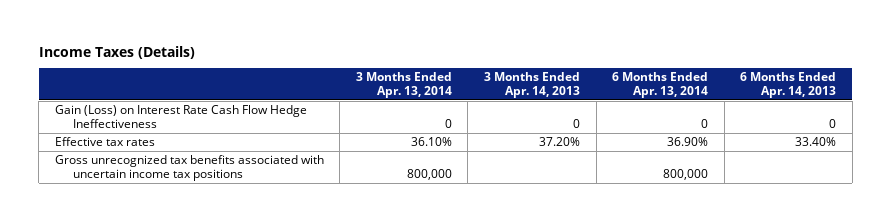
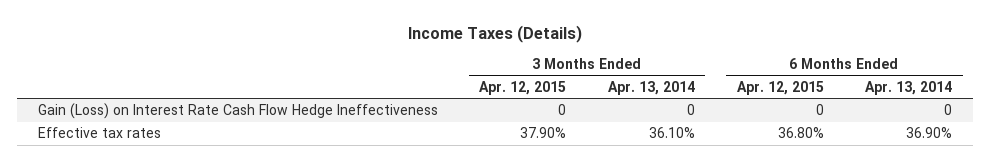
[483,72,580,98] 3 Months Ended Apr. 14, 2013 -> none
[740,72,837,98] 6 Months Ended Apr. 14, 2013 -> none
none -> [479,80,567,95] Apr. 12, 2015
none -> [736,80,824,95] Apr. 12, 2015
[54,155,324,181] Gross unrecognized tax benefits associated with uncertain income tax positions -> none

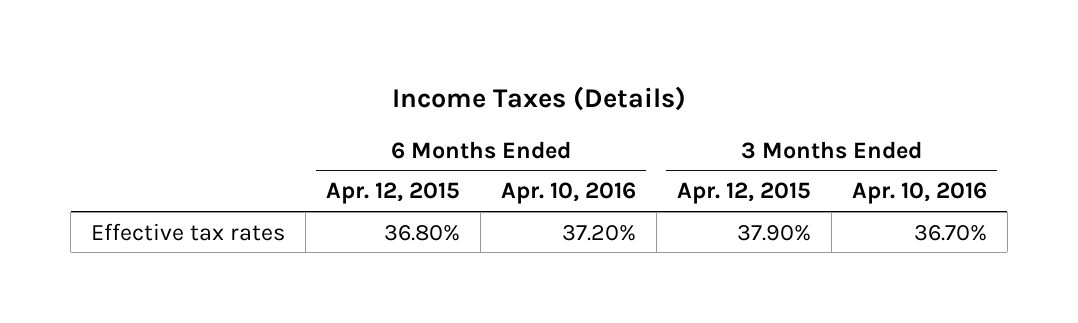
[607,80,695,95] Apr. 13, 2014 -> none
[865,80,953,95] Apr. 13, 2014 -> none
none -> [500,182,636,205] Apr. 10, 2016
none -> [851,182,987,205] Apr. 10, 2016
[37,103,438,120] Gain (Loss) on Interest Rate Cash Flow Hedge Ineffectiveness -> none

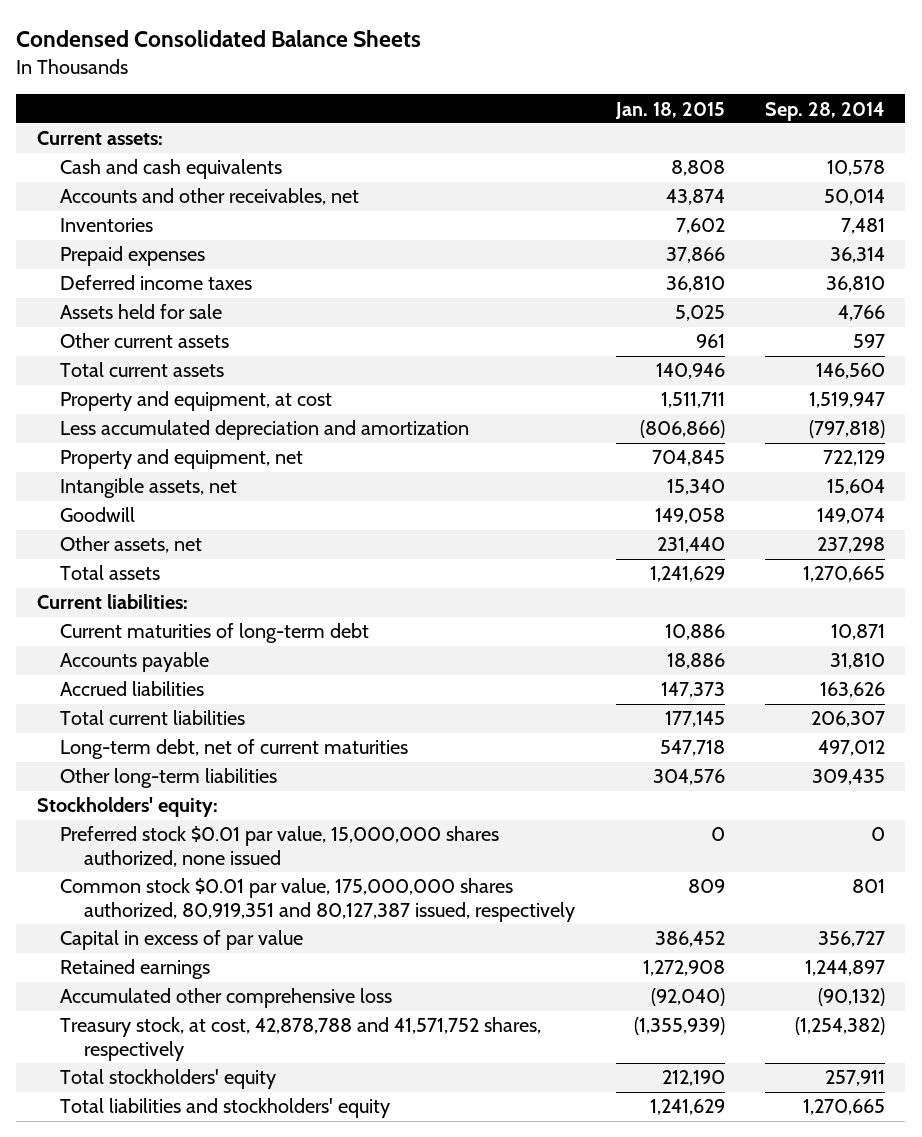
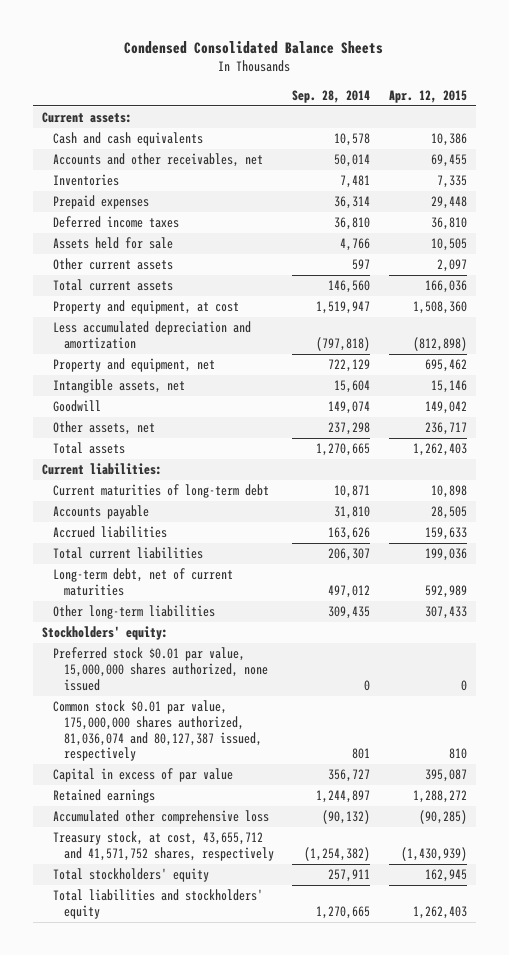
[614,101,725,119] Jan. 18, 2015 -> none
none -> [388,89,467,103] Apr. 12, 2015
[60,878,576,922] Common stock $0.01 par value, 175,000,000 shares authorized, 80,919,351 and 80,127,387 issued, respectively -> [52,700,262,762] Common stock $0.01 par value, 175,000,000 shares authorized, 81,036,074 and 80,127,387 issued, respectively
[60,1017,542,1061] Treasury stock, at cost, 42,878,788 and 41,571,752 shares, respectively -> [52,831,274,861] Treasury stock, at cost, 43,655,712 and 41,571,752 shares, respectively

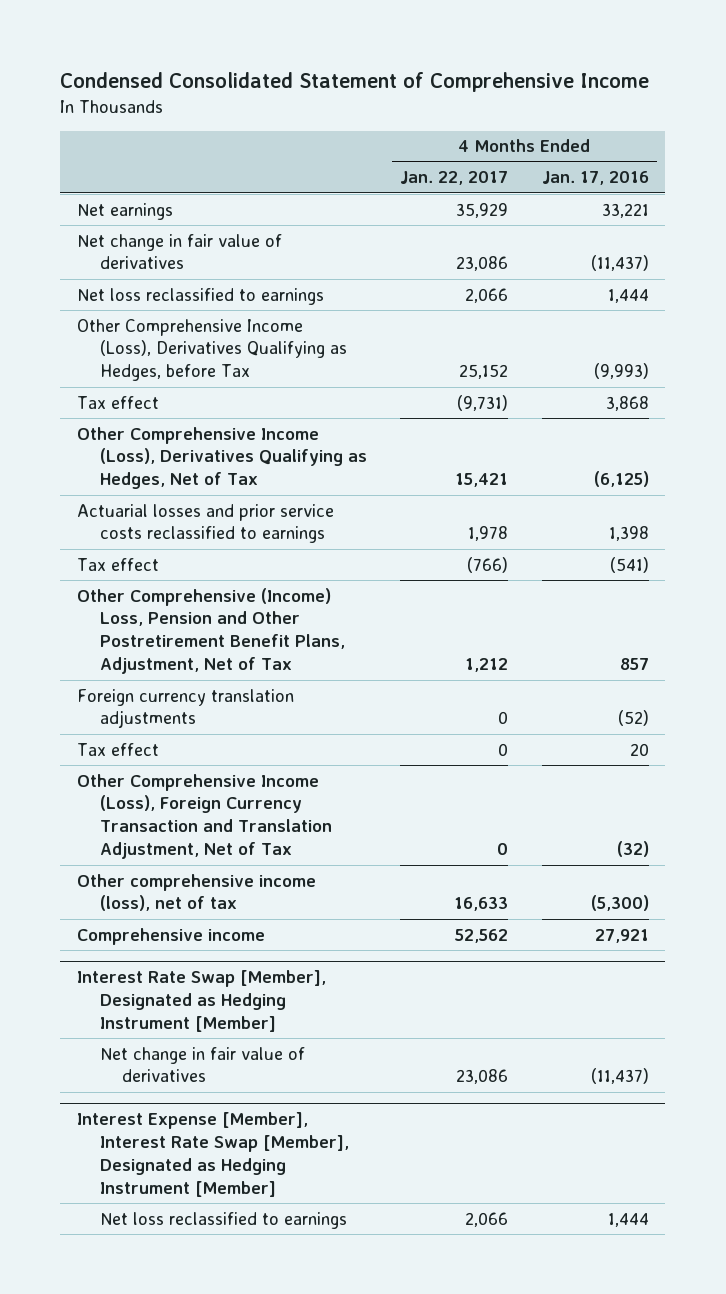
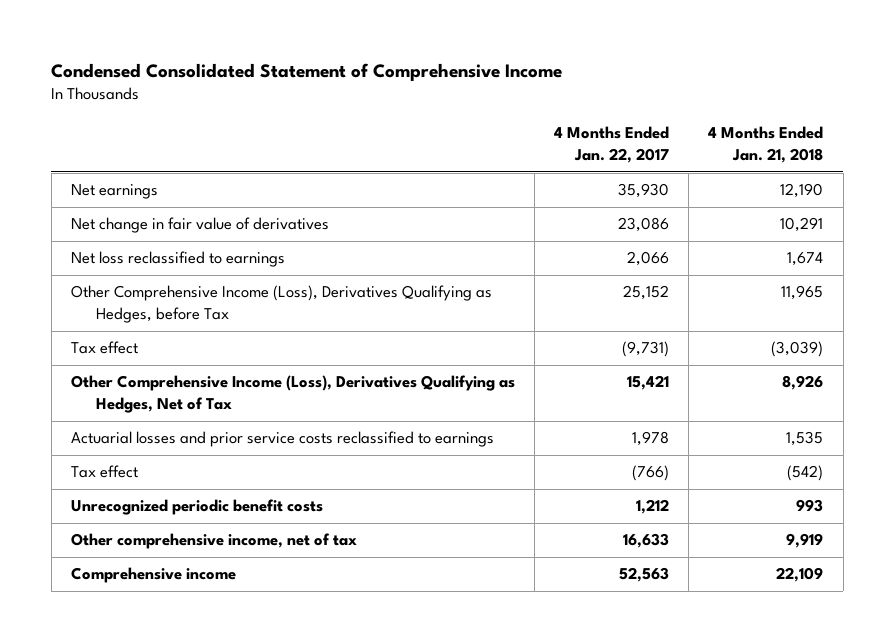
[541,171,649,186] Jan. 17, 2016 -> none
none -> [708,126,824,164] 4 Months Ended Jan. 21, 2018
[456,202,509,218] 35,929 -> [618,183,670,199] 35,930
[77,688,295,729] Foreign currency translation adjustments -> none
[77,742,160,756] Tax effect -> none
[77,773,332,860] Other Comprehensive Income (Loss), Foreign Currency Transaction and Translation Adjustment, Net of Tax -> none
[77,970,327,1032] Interest Rate Swap [Member], Designated as Hedging Instrument [Member] -> none
[99,1046,305,1083] Net change in fair value of derivatives -> none
[77,1112,349,1197] Interest Expense [Member], Interest Rate Swap [Member], Designated as Hedging Instrument [Member] -> none
[99,1211,347,1229] Net loss reclassified to earnings -> none
[77,587,345,675] Other Comprehensive (Income) Loss, Pension and Other Postretirement Benefit Plans, Adjustment, Net of Tax -> [70,499,323,516] Unrecognized periodic benefit costs
[77,873,317,912] Other comprehensive income (loss), net of tax -> [70,533,357,550] Other comprehensive income, net of tax
[455,928,509,943] 52,562 -> [619,567,670,583] 52,563

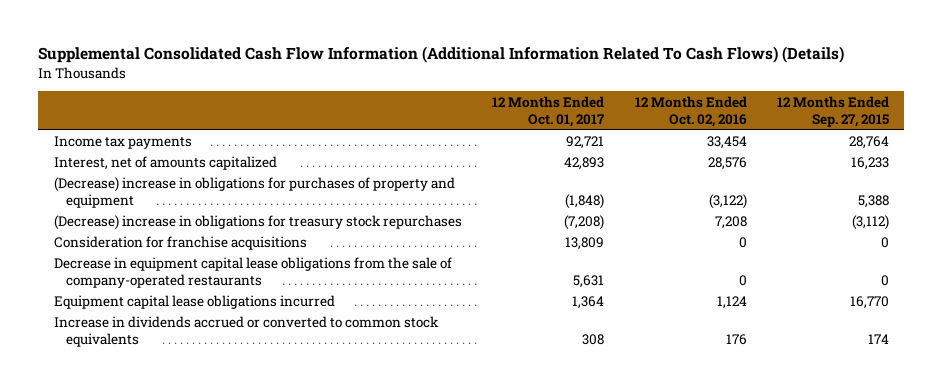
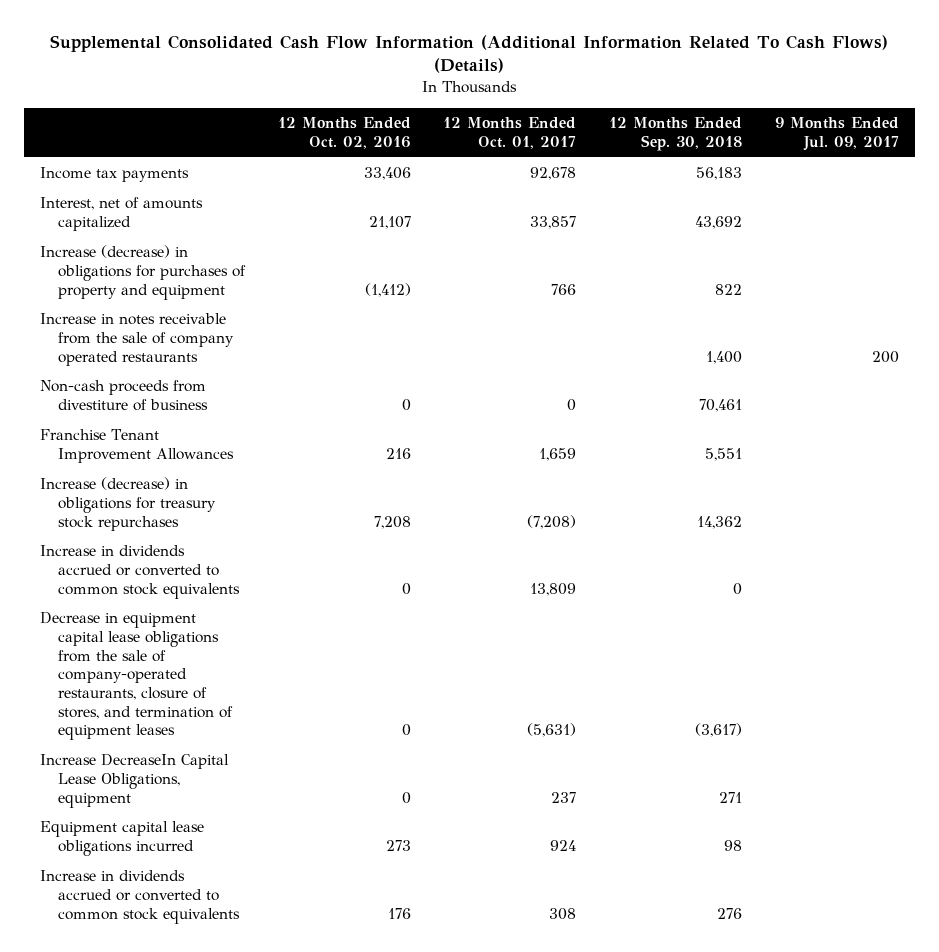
[777,95,890,127] 12 Months Ended Sep. 27, 2015 -> none
none -> [609,117,743,151] 12 Months Ended Sep. 30, 2018
none -> [774,117,899,151] 9 Months Ended Jul. 09, 2017
[566,135,605,149] 92,721 -> [530,167,577,181] 92,678
[706,135,747,149] 33,454 -> [363,167,411,181] 33,406
[564,156,605,170] 42,893 -> [530,216,577,230] 33,857
[707,156,747,170] 28,576 -> [368,216,411,230] 21,107
[53,176,455,208] (Decrease) increase in obligations for purchases of property and equipment -> [39,245,246,300] Increase (decrease) in obligations for purchases of property and equipment
[565,193,605,209] (1,848) -> [551,283,577,295] 766
[708,193,747,209] (3,122) -> [364,282,411,297] (1,412)
none -> [39,313,234,366] Increase in notes receivable from the sale of company operated restaurants
none -> [39,380,208,412] Non-cash proceeds from divestiture of business
none -> [39,429,234,464] Franchise Tenant Improvement Allowances
[53,214,462,230] (Decrease) increase in obligations for treasury stock repurchases -> [39,477,216,531] Increase (decrease) in obligations for treasury stock repurchases
[53,235,307,250] Consideration for franchise acquisitions -> [39,545,240,599] Increase in dividends accrued or converted to common stock equivalents
[53,256,452,288] Decrease in equipment capital lease obligations from the sale of company-operated restaurants -> [39,612,233,741] Decrease in equipment capital lease obligations from the sale of company-operated restaurants, closure of stores, and termination of equipment leases
[573,274,605,288] 5,631 -> [527,723,577,738] (5,631)
none -> [39,754,229,808] Increase DecreaseIn Capital Lease Obligations, equipment
[572,295,605,309] 1,364 -> [550,840,577,852] 924
[716,295,747,309] 1,124 -> [385,840,411,852] 273

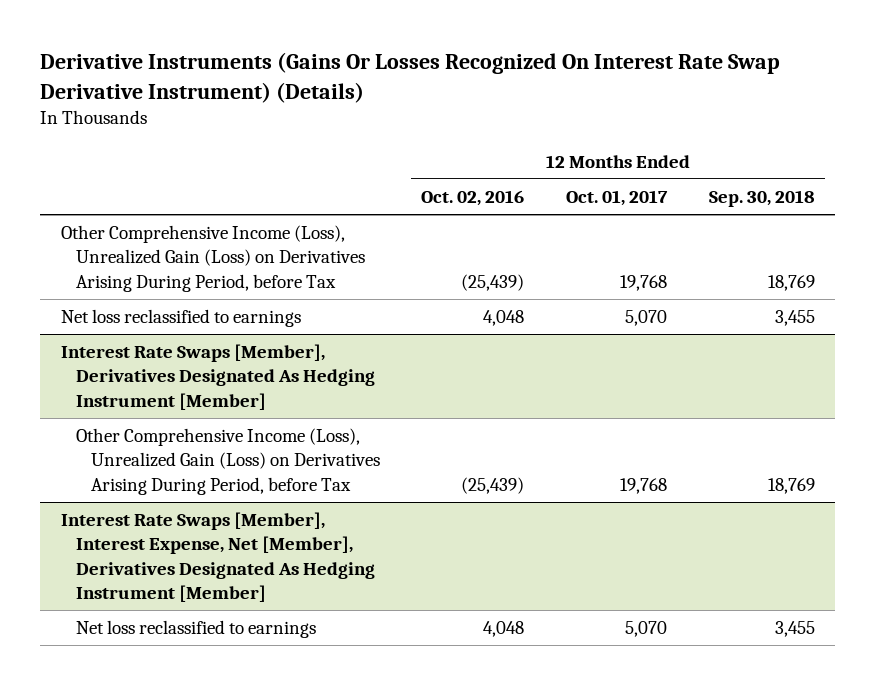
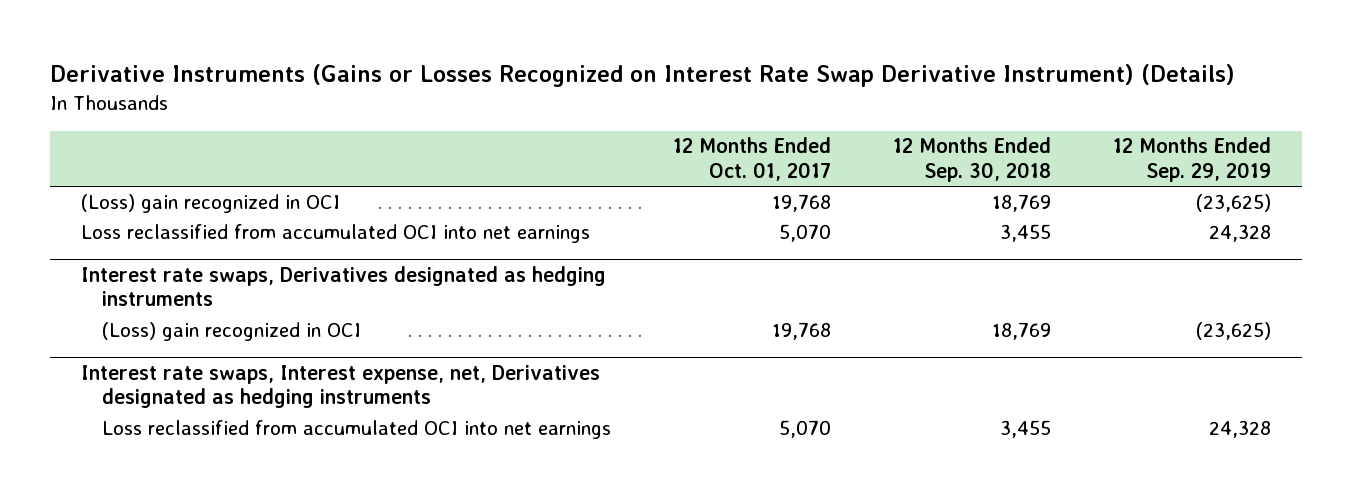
[39,52,780,103] Derivative Instruments (Gains Or Losses Recognized On Interest Rate Swap Derivative Instrument) (Details) -> [50,64,1236,88] Derivative Instruments (Gains or Losses Recognized on Interest Rate Swap Derivative Instrument) (Details)
[421,189,525,206] Oct. 02, 2016 -> none
none -> [1112,137,1271,183] 12 Months Ended Sep. 29, 2019
[60,225,365,292] Other Comprehensive Income (Loss), Unrealized Gain (Loss) on Derivatives Arising During Period, before Tax -> [81,194,341,214] (Loss) gain recognized in OCI
[60,309,301,328] Net loss reclassified to earnings -> [81,224,591,244] Loss reclassified from accumulated OCI into net earnings
[60,344,375,410] Interest Rate Swaps [Member], Derivatives Designated As Hedging Instrument [Member] -> [81,265,607,307] Interest rate swaps, Derivatives designated as hedging instruments
[75,428,380,495] Other Comprehensive Income (Loss), Unrealized Gain (Loss) on Derivatives Arising During Period, before Tax -> [102,322,362,342] (Loss) gain recognized in OCI
[60,512,375,602] Interest Rate Swaps [Member], Interest Expense, Net [Member], Derivatives Designated As Hedging Instrument [Member] -> [81,364,601,409] Interest rate swaps, Interest expense, net, Derivatives designated as hedging instruments
[75,620,316,639] Net loss reclassified to earnings -> [102,420,612,440] Loss reclassified from accumulated OCI into net earnings

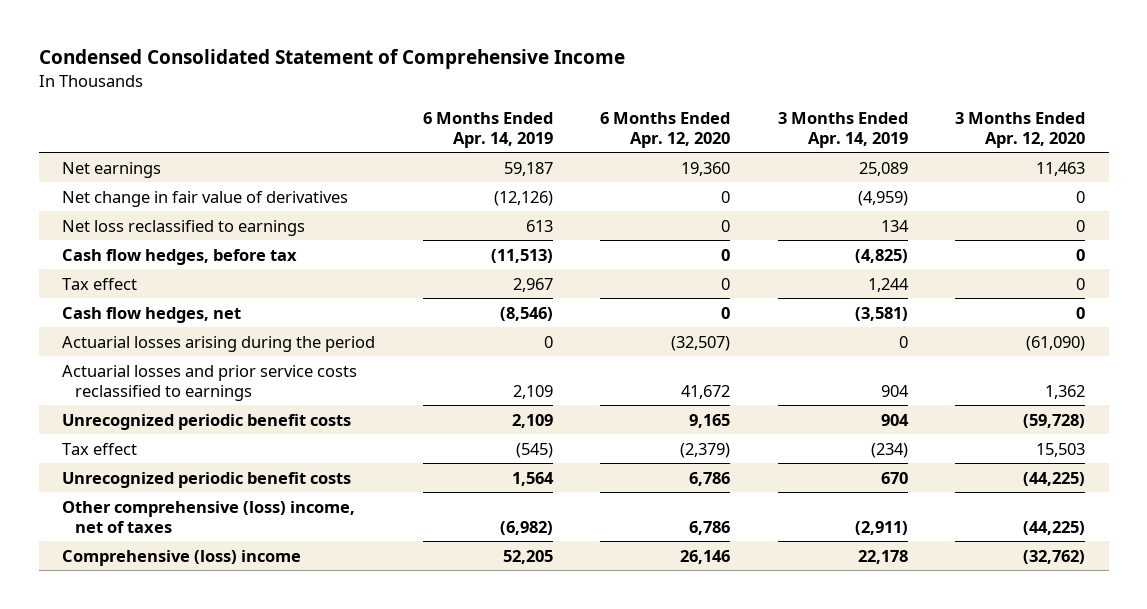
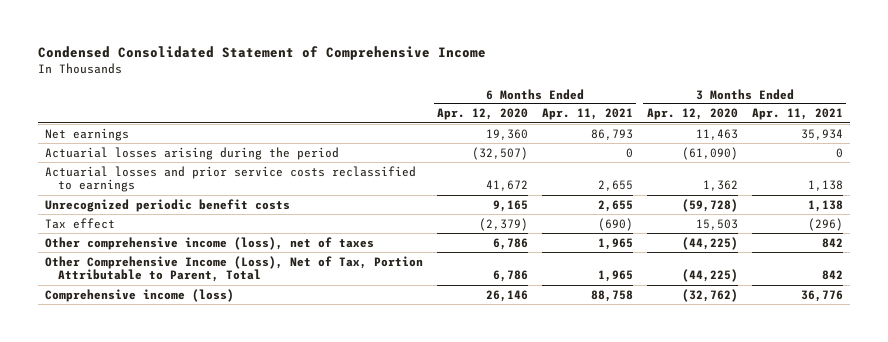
[422,111,553,148] 6 Months Ended Apr. 14, 2019 -> none
[777,111,908,148] 3 Months Ended Apr. 14, 2019 -> none
none -> [542,108,634,121] Apr. 11, 2021
none -> [751,108,843,121] Apr. 11, 2021
[62,190,349,207] Net change in fair value of derivatives -> none
[62,219,306,236] Net loss reclassified to earnings -> none
[62,248,298,265] Cash flow hedges, before tax -> none
[62,277,138,290] Tax effect -> none
[62,306,242,323] Cash flow hedges, net -> none
[62,471,352,488] Unrecognized periodic benefit costs -> [45,236,375,250] Other comprehensive income (loss), net of taxes
[62,500,356,533] Other comprehensive (loss) income, net of taxes -> [45,255,424,283] Other Comprehensive Income (Loss), Net of Tax, Portion Attributable to Parent, Total
[62,549,302,566] Comprehensive (loss) income -> [45,288,235,302] Comprehensive income (loss)

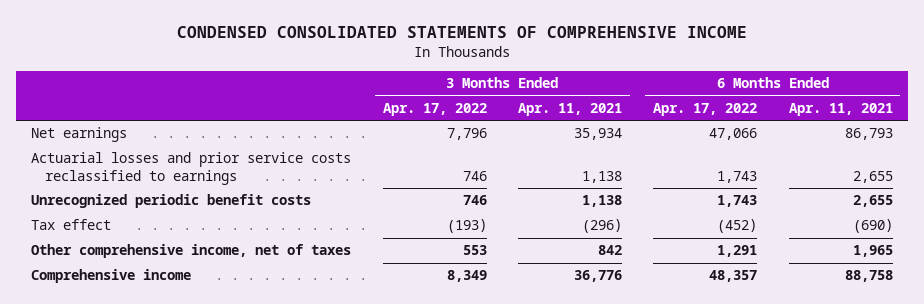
[38,45,487,60] Condensed Consolidated Statement of Comprehensive Income -> [176,25,747,38] CONDENSED CONSOLIDATED STATEMENTS OF COMPREHENSIVE INCOME
[437,108,529,121] Apr. 12, 2020 -> none
[646,108,738,121] Apr. 12, 2020 -> none
none -> [382,103,487,117] Apr. 17, 2022
none -> [653,103,758,117] Apr. 17, 2022
[45,146,340,160] Actuarial losses arising during the period -> none
[45,255,424,283] Other Comprehensive Income (Loss), Net of Tax, Portion Attributable to Parent, Total -> none
[45,236,375,250] Other comprehensive income (loss), net of taxes -> [31,244,352,259] Other comprehensive income, net of taxes
[45,288,235,302] Comprehensive income (loss) -> [31,269,192,284] Comprehensive income

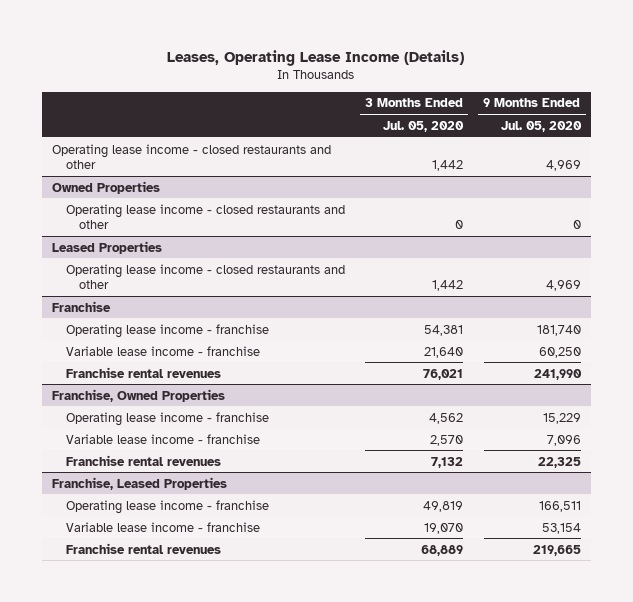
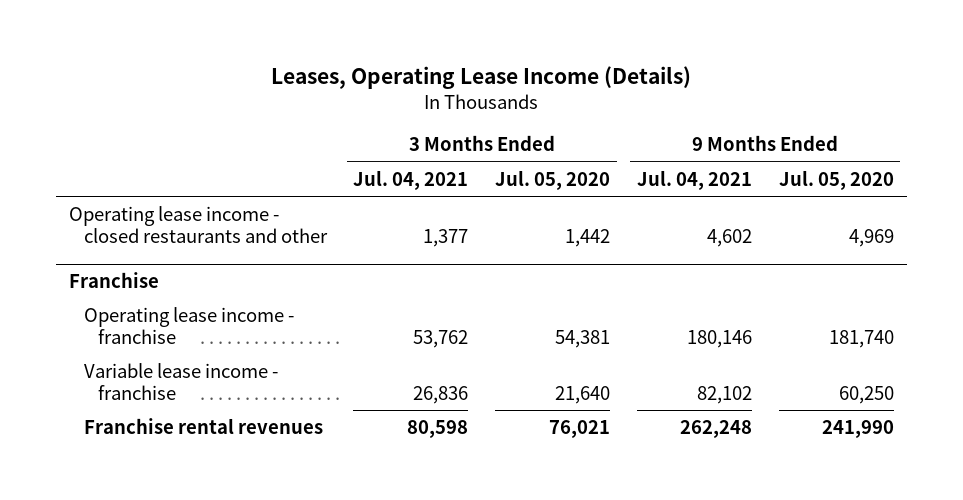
none -> [353,169,469,190] Jul. 04, 2021
none -> [636,169,752,190] Jul. 04, 2021
[51,180,160,194] Owned Properties -> none
[65,203,345,229] Operating lease income - closed restaurants and other -> none
[51,240,162,254] Leased Properties -> none
[65,263,345,289] Operating lease income - closed restaurants and other -> none
[51,388,225,402] Franchise, Owned Properties -> none
[65,411,269,426] Operating lease income - franchise -> none
[65,433,260,444] Variable lease income - franchise -> none
[65,454,221,466] Franchise rental revenues -> none
[51,476,227,490] Franchise, Leased Properties -> none
[65,499,269,514] Operating lease income - franchise -> none
[65,521,260,532] Variable lease income - franchise -> none
[65,542,221,554] Franchise rental revenues -> none

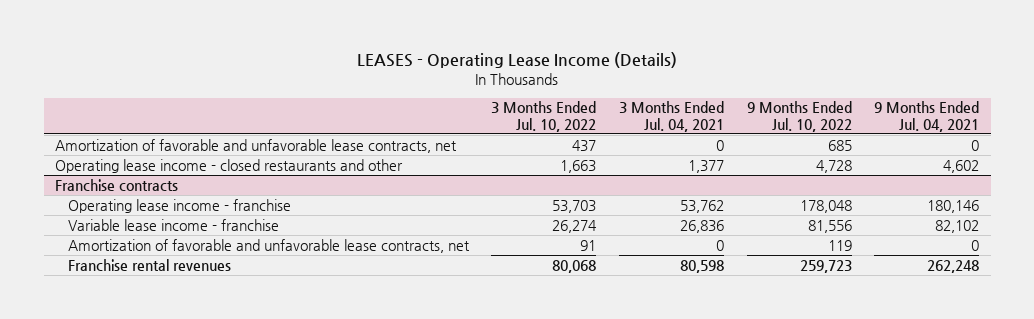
[271,66,692,90] Leases, Operating Lease Income (Details) -> [357,52,678,69] LEASES - Operating Lease Income (Details)
[495,169,611,190] Jul. 05, 2020 -> none
[778,169,894,190] Jul. 05, 2020 -> none
none -> [491,101,597,132] 3 Months Ended Jul. 10, 2022
none -> [746,101,852,132] 9 Months Ended Jul. 10, 2022
none -> [54,138,457,153] Amortization of favorable and unfavorable lease contracts, net
[69,271,160,288] Franchise -> [54,178,178,191] Franchise contracts
none -> [67,238,470,253] Amortization of favorable and unfavorable lease contracts, net

